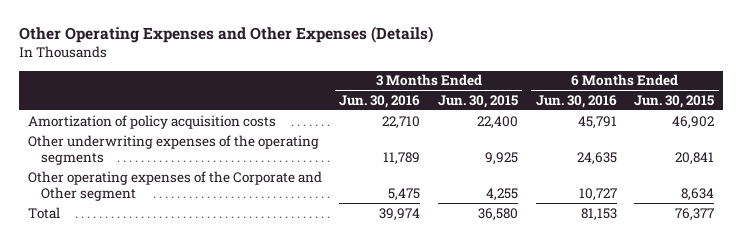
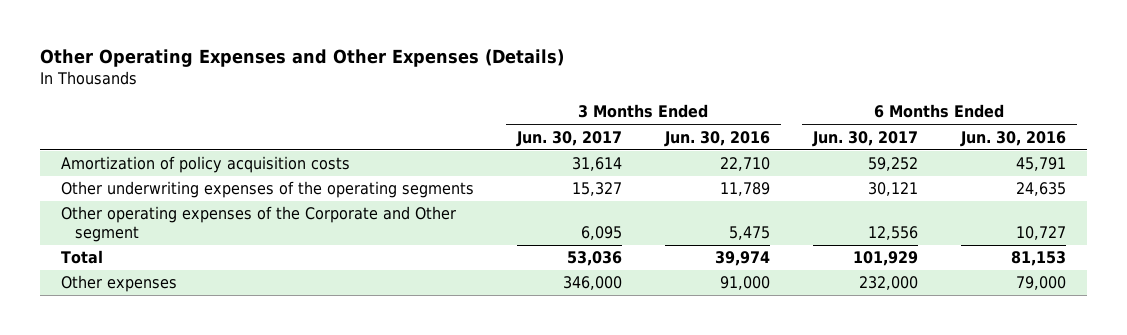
[438,94,519,108] Jun. 30, 2015 -> none
[634,94,715,108] Jun. 30, 2015 -> none
none -> [515,130,622,147] Jun. 30, 2017
none -> [811,130,918,147] Jun. 30, 2017
none -> [60,275,177,293] Other expenses

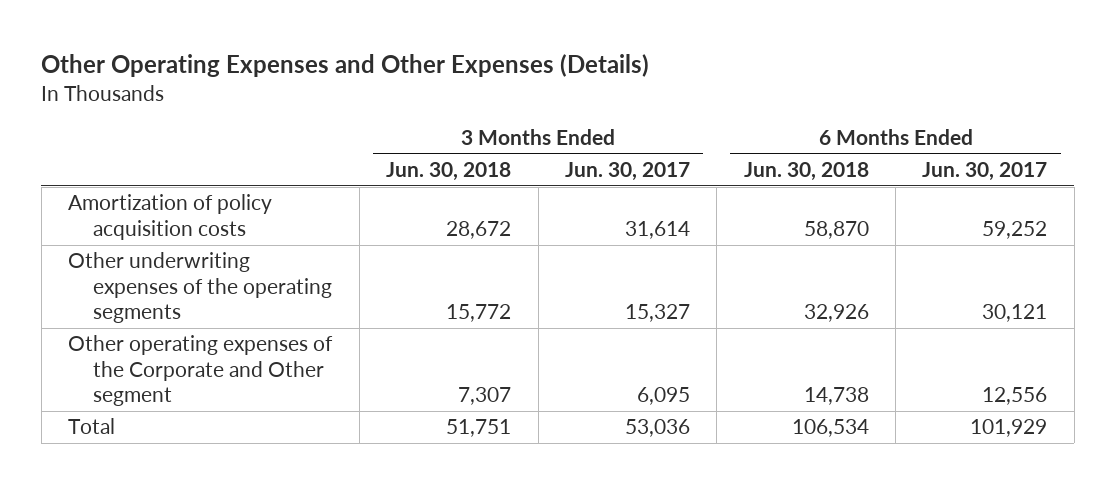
[663,130,770,147] Jun. 30, 2016 -> none
[959,130,1066,147] Jun. 30, 2016 -> none
none -> [386,162,512,182] Jun. 30, 2018
none -> [743,162,869,182] Jun. 30, 2018
[60,275,177,293] Other expenses -> none

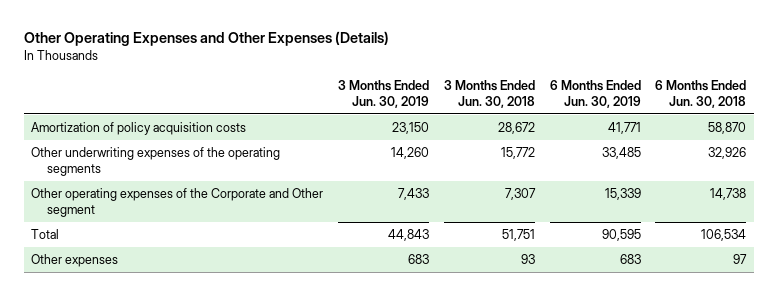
[564,162,690,182] Jun. 30, 2017 -> none
[922,162,1048,182] Jun. 30, 2017 -> none
none -> [338,79,430,108] 3 Months Ended Jun. 30, 2019
none -> [549,79,641,108] 6 Months Ended Jun. 30, 2019
none -> [31,254,119,268] Other expenses

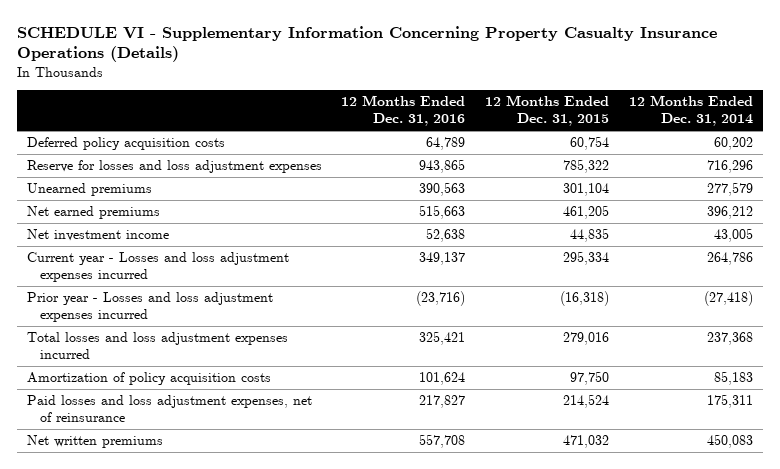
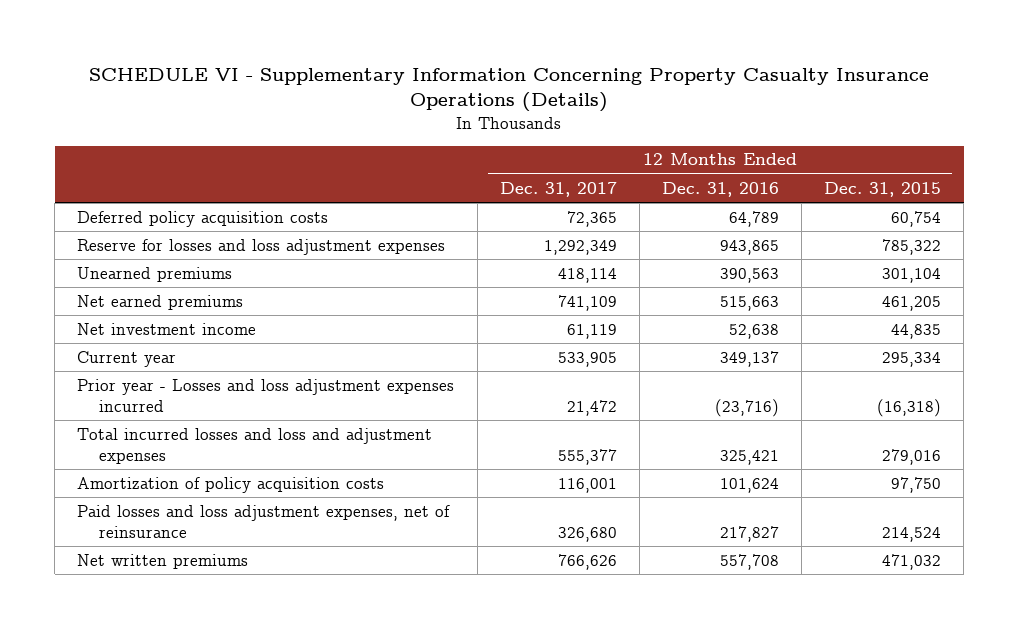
[629,95,754,127] 12 Months Ended Dec. 31, 2014 -> none
none -> [499,181,617,197] Dec. 31, 2017
[26,252,289,283] Current year - Losses and loss adjustment expenses incurred -> [77,350,177,367] Current year
[26,332,288,360] Total losses and loss adjustment expenses incurred -> [77,427,433,464] Total incurred losses and loss and adjustment expenses

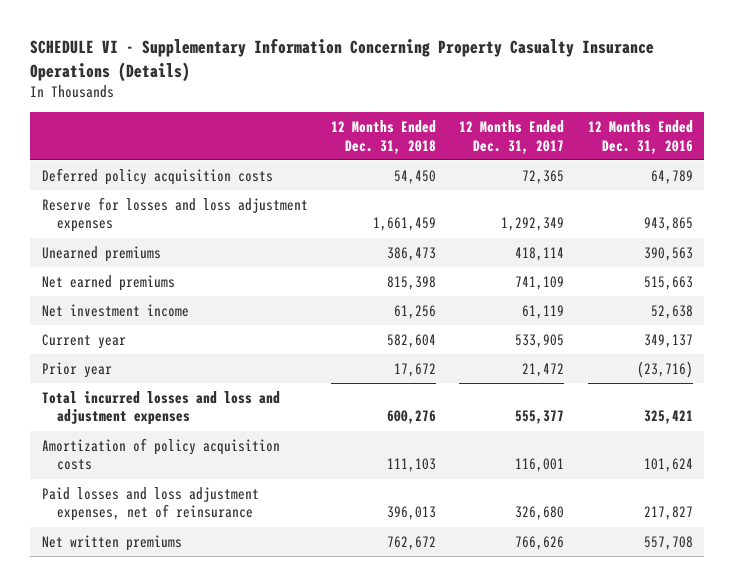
[824,181,942,197] Dec. 31, 2015 -> none
none -> [331,120,437,154] 12 Months Ended Dec. 31, 2018
[77,378,455,412] Prior year - Losses and loss adjustment expenses incurred -> [41,361,112,378] Prior year

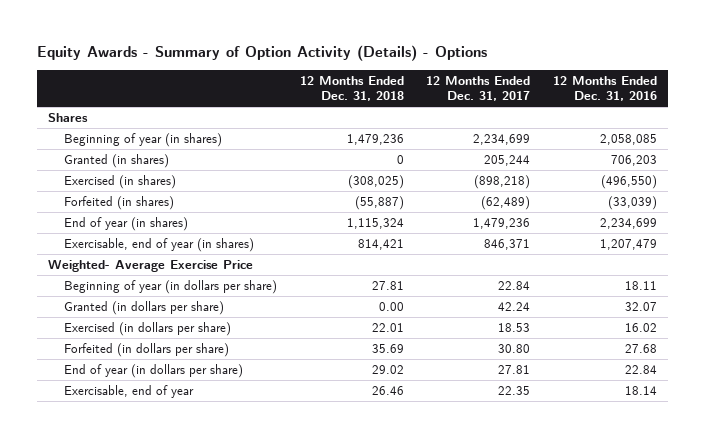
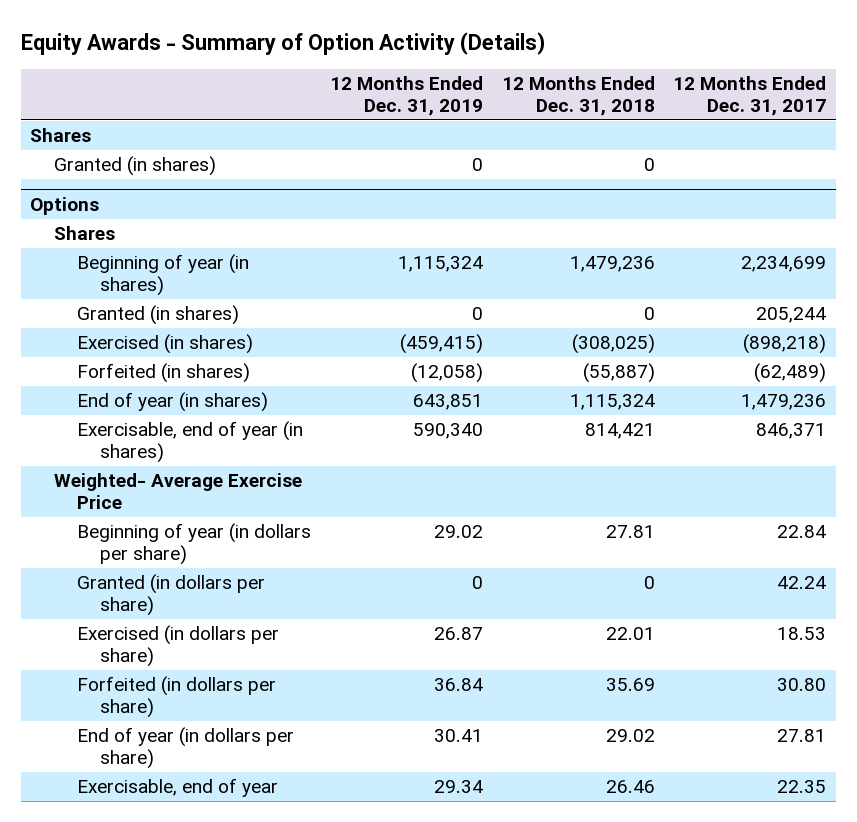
[37,44,488,61] Equity Awards - Summary of Option Activity (Details) - Options -> [21,32,546,56] Equity Awards - Summary of Option Activity (Details)
[552,75,657,102] 12 Months Ended Dec. 31, 2016 -> none
none -> [329,76,483,116] 12 Months Ended Dec. 31, 2019
none -> [53,156,216,177] Granted (in shares)
none -> [30,197,100,216] Options
none -> [53,226,115,241] Shares
[378,302,404,312] 0.00 -> [643,576,655,590] 0

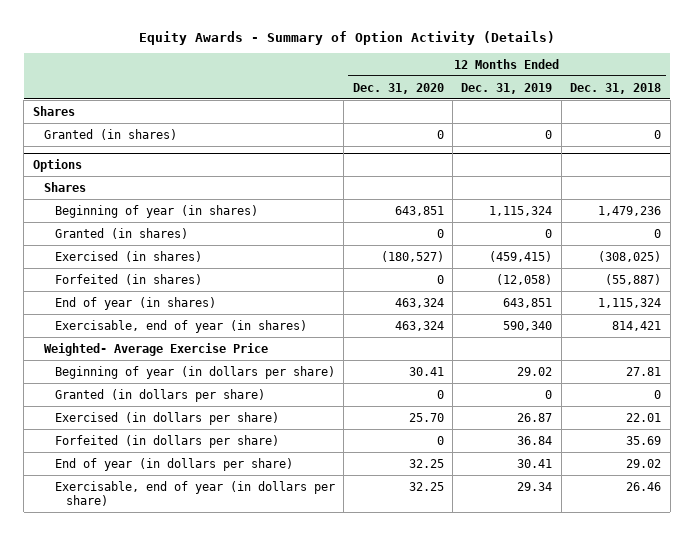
[673,76,827,116] 12 Months Ended Dec. 31, 2017 -> none
none -> [352,82,444,94] Dec. 31, 2020
[76,778,278,798] Exercisable, end of year -> [54,480,335,507] Exercisable, end of year (in dollars per share)

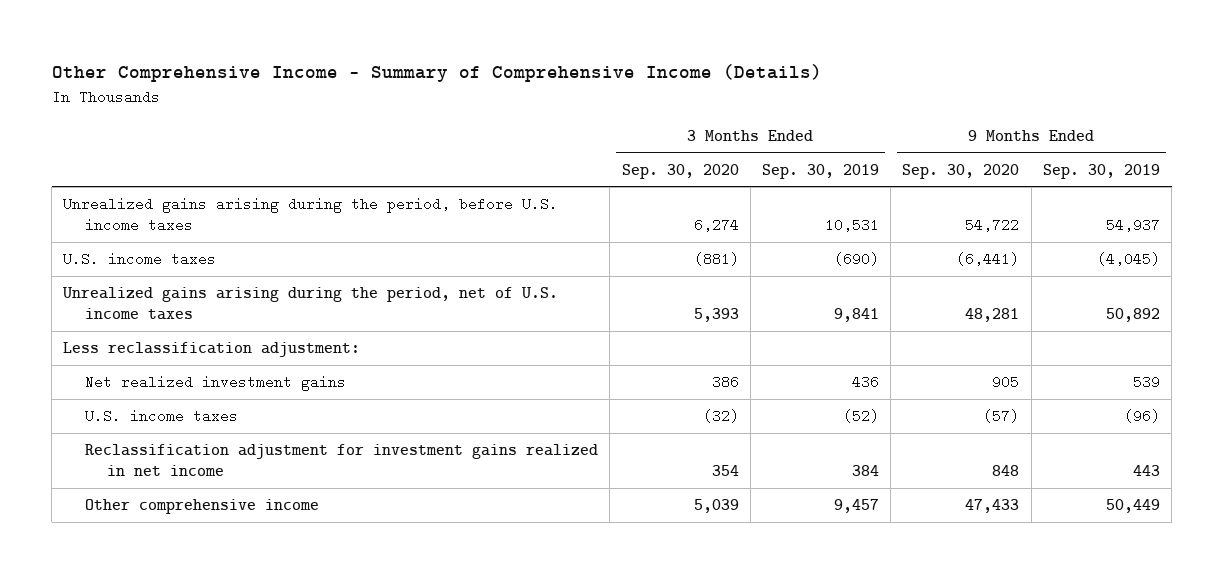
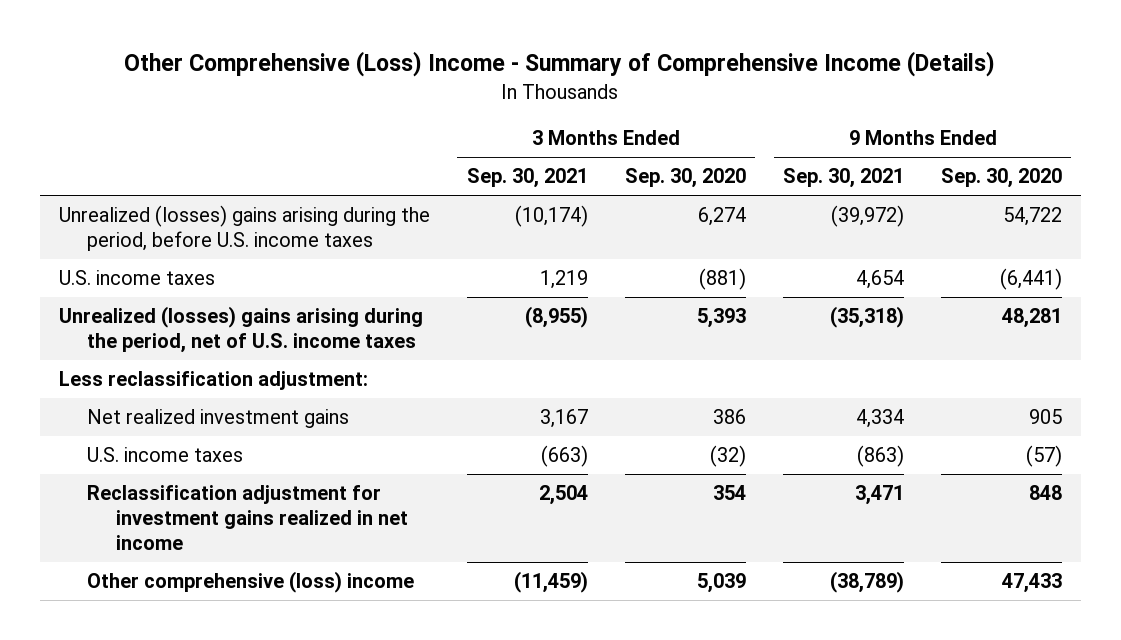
[51,64,822,83] Other Comprehensive Income - Summary of Comprehensive Income (Details) -> [124,51,996,78] Other Comprehensive (Loss) Income - Summary of Comprehensive Income (Details)
[761,163,879,179] Sep. 30, 2019 -> none
[1042,163,1160,179] Sep. 30, 2019 -> none
none -> [466,168,588,189] Sep. 30, 2021
none -> [782,168,904,189] Sep. 30, 2021
[63,197,559,233] Unrealized gains arising during the period, before U.S. income taxes -> [58,205,430,252] Unrealized (losses) gains arising during the period, before U.S. income taxes
[62,287,559,321] Unrealized gains arising during the period, net of U.S. income taxes -> [58,306,423,354] Unrealized (losses) gains arising during the period, net of U.S. income taxes
[85,499,320,515] Other comprehensive income -> [87,571,415,594] Other comprehensive (loss) income

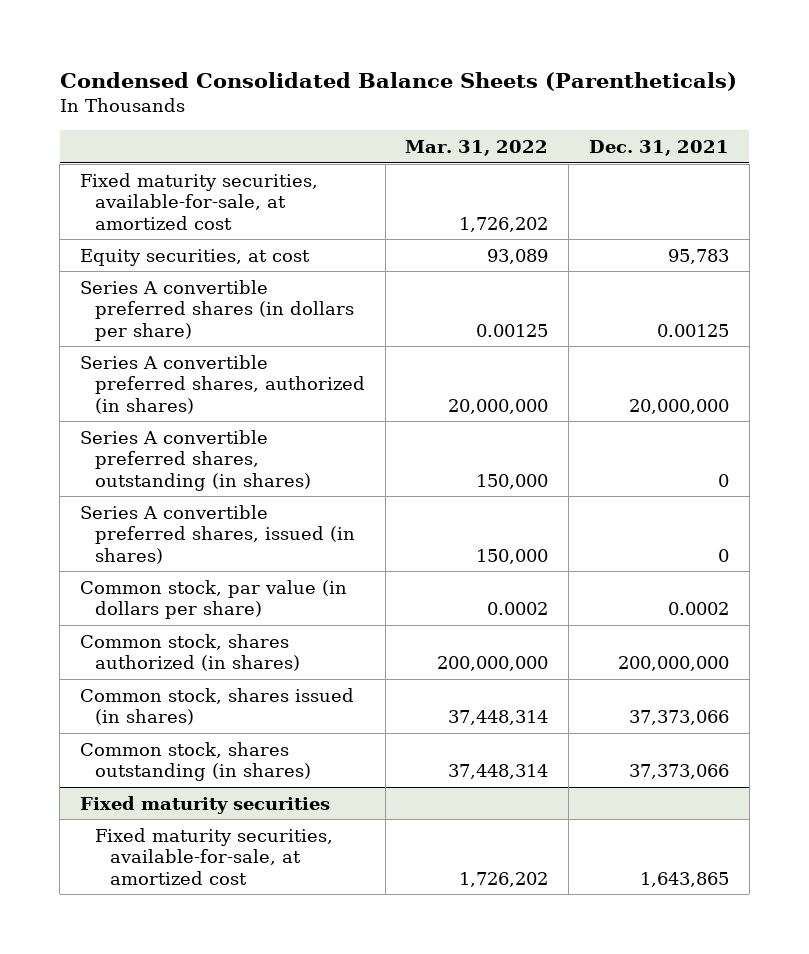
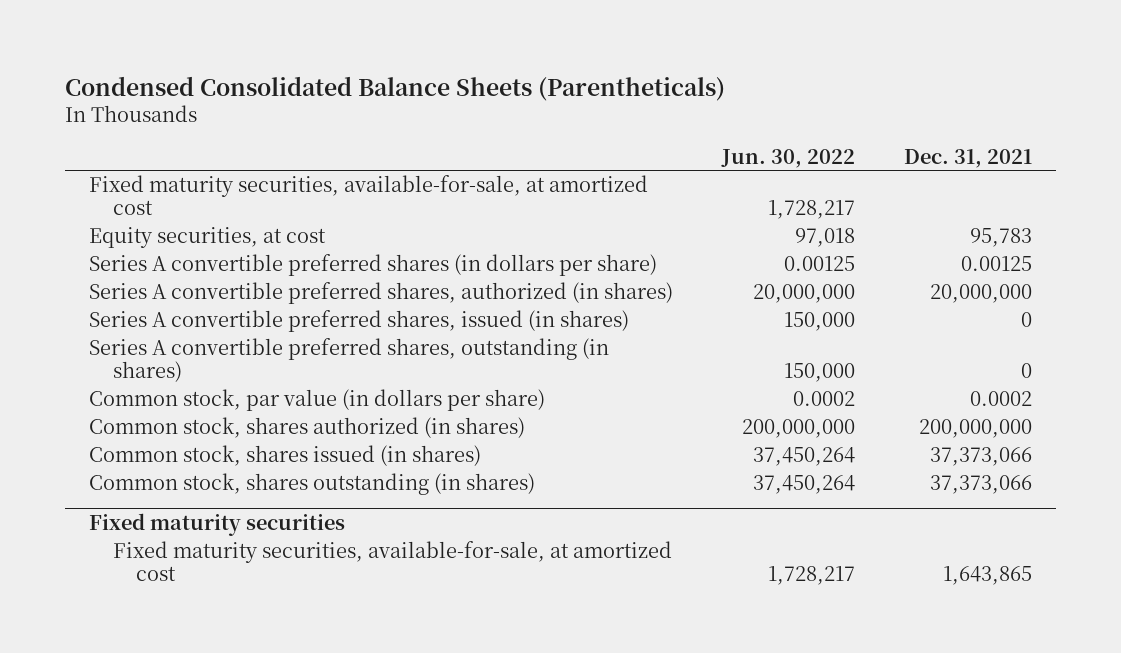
[405,139,549,156] Mar. 31, 2022 -> none
none -> [721,148,856,168] Jun. 30, 2022
[80,429,312,491] Series A convertible preferred shares, outstanding (in shares) -> [89,338,610,383] Series A convertible preferred shares, outstanding (in shares)

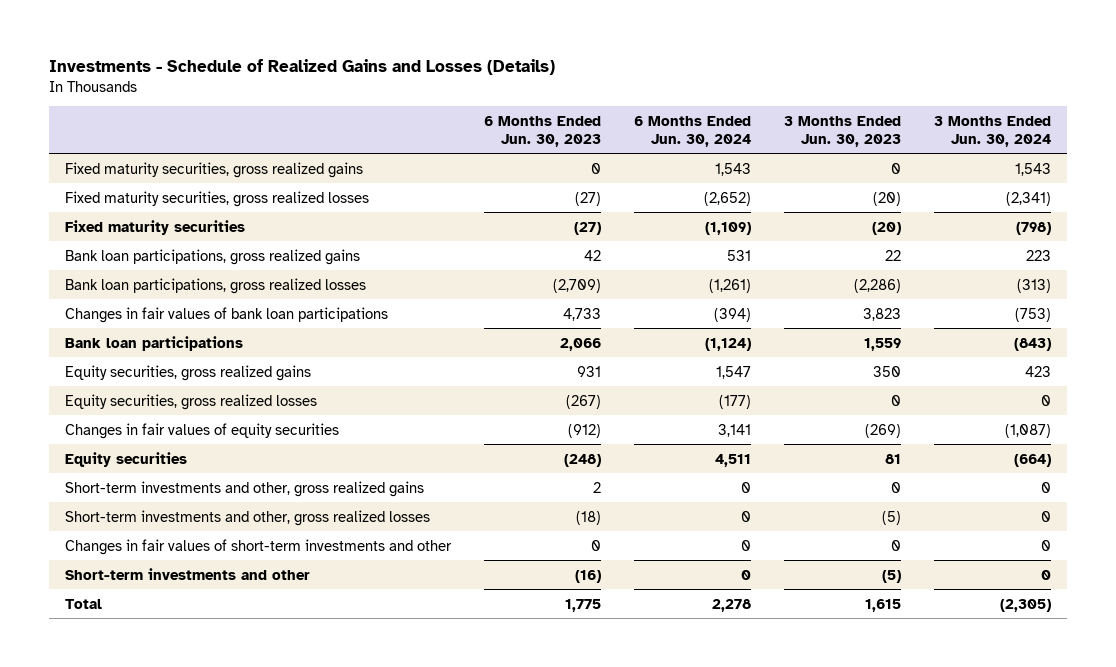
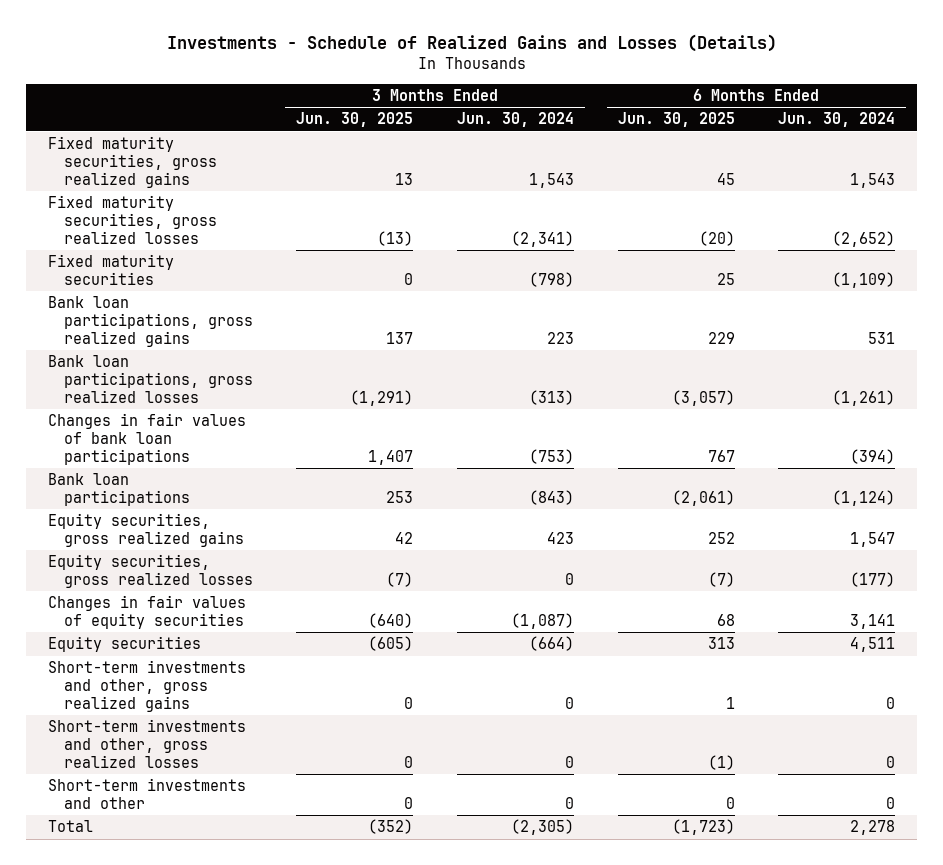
[484,115,602,147] 6 Months Ended Jun. 30, 2023 -> none
[783,115,901,147] 3 Months Ended Jun. 30, 2023 -> none
none -> [296,112,414,128] Jun. 30, 2025
none -> [617,112,735,128] Jun. 30, 2025
[65,538,453,555] Changes in fair values of short-term investments and other -> none

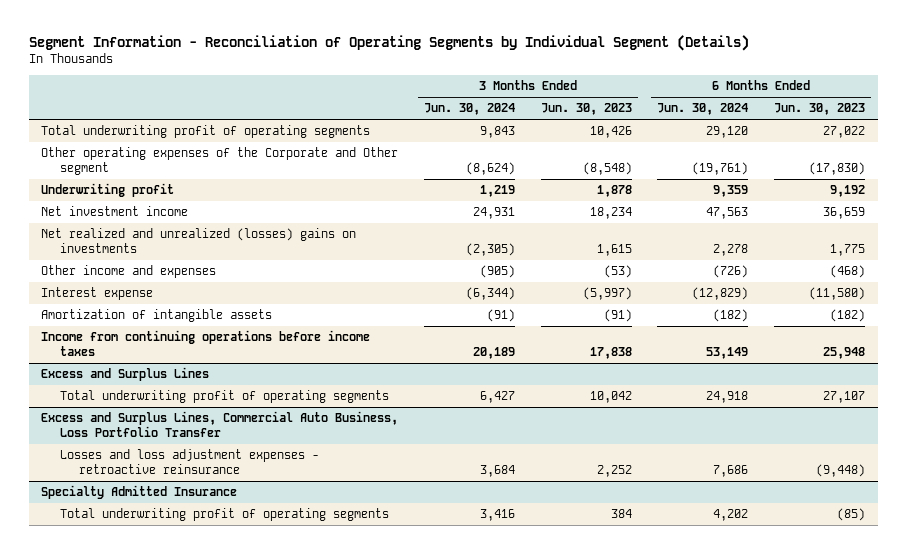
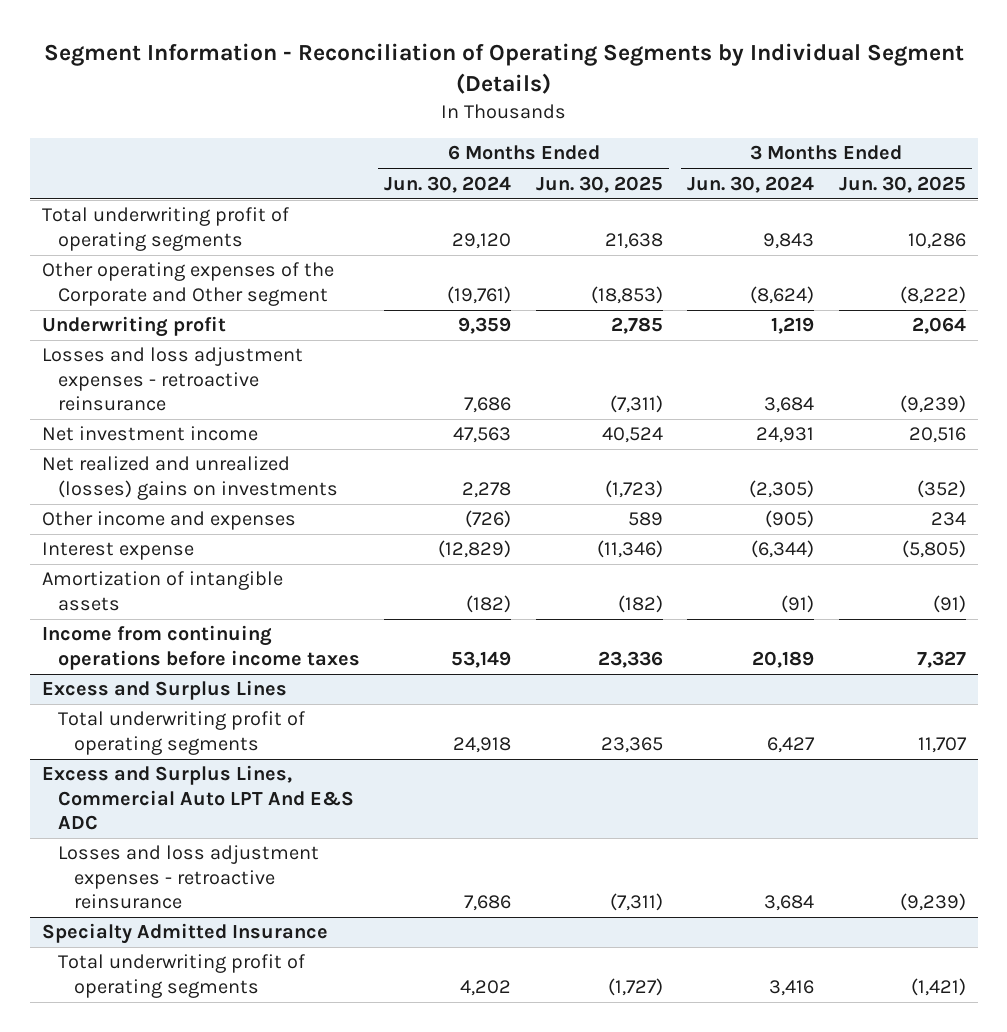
[540,103,632,116] Jun. 30, 2023 -> none
[773,103,865,116] Jun. 30, 2023 -> none
none -> [535,175,663,193] Jun. 30, 2025
none -> [838,175,966,193] Jun. 30, 2025
none -> [41,347,303,411] Losses and loss adjustment expenses - retroactive reinsurance
[41,411,399,437] Excess and Surplus Lines, Commercial Auto Business, Loss Portfolio Transfer -> none
none -> [41,765,355,830] Excess and Surplus Lines, Commercial Auto LPT And E&S ADC

